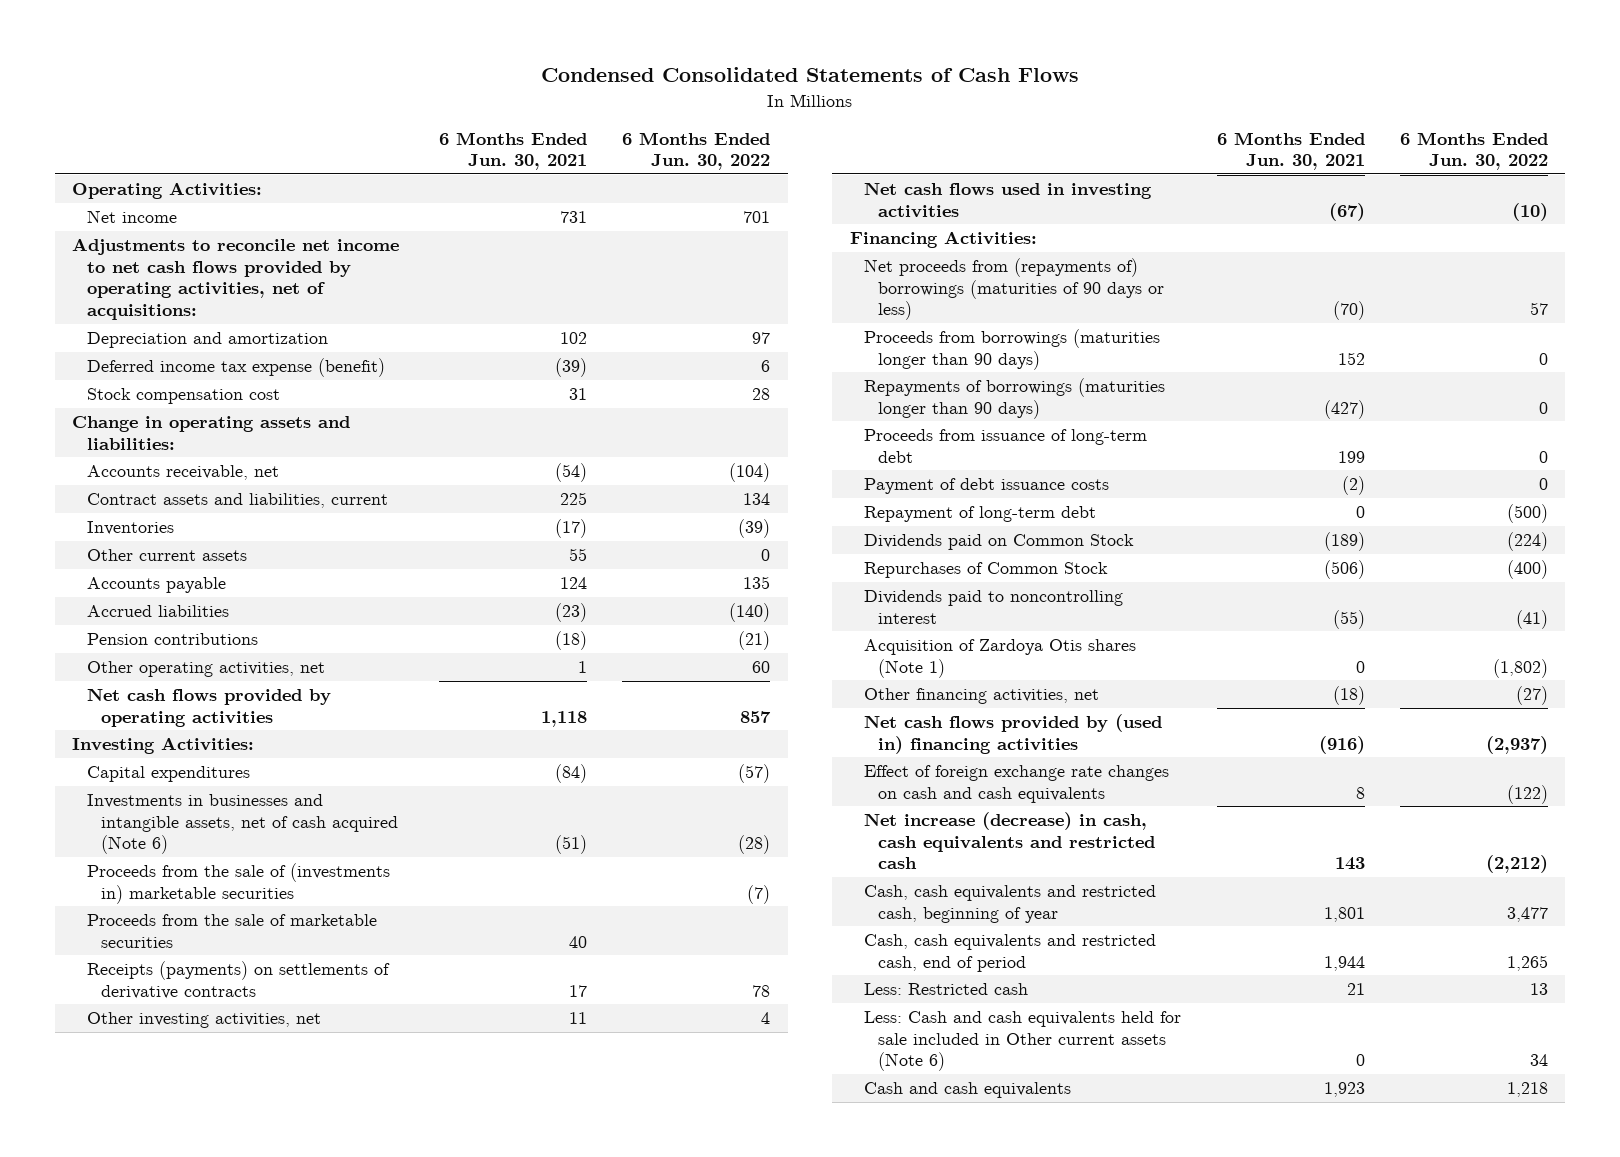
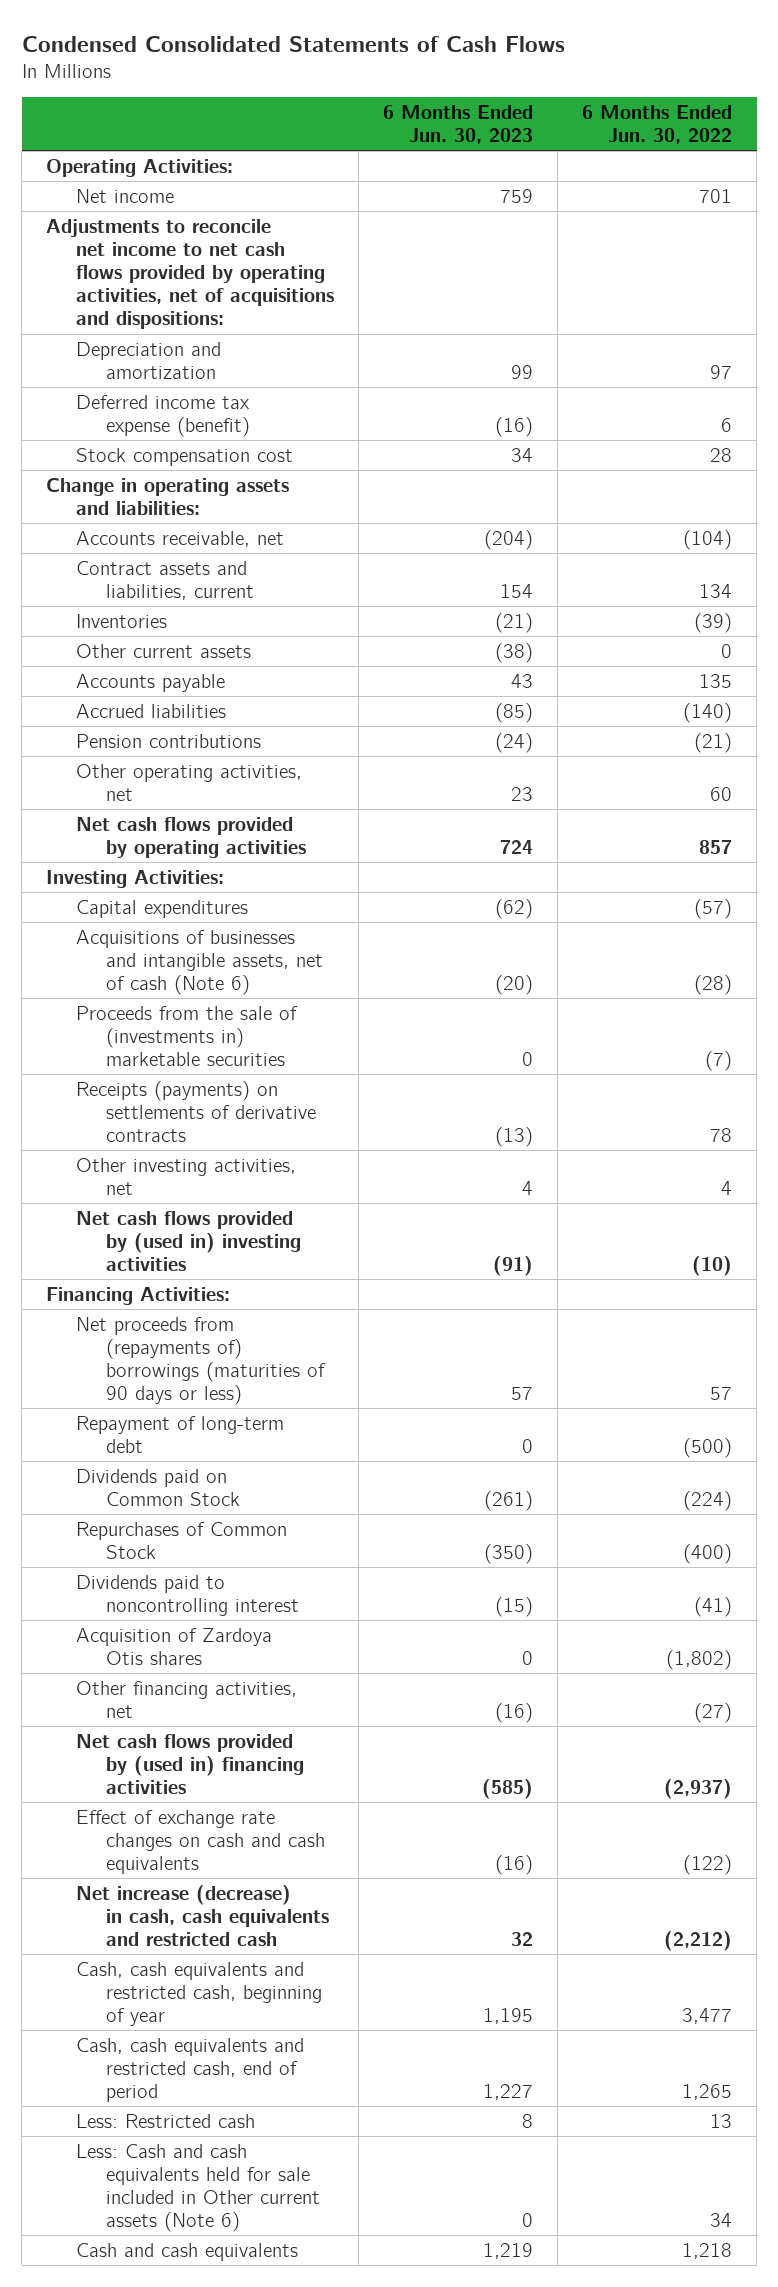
[438,131,587,171] 6 Months Ended Jun. 30, 2021 -> none
none -> [383,104,534,144] 6 Months Ended Jun. 30, 2023
[72,238,400,320] Adjustments to reconcile net income to net cash flows provided by operating activities, net of acquisitions: -> [46,218,335,330] Adjustments to reconcile net income to net cash flows provided by operating activities, net of acquisitions and dispositions:
[86,794,398,855] Investments in businesses and intangible assets, net of cash acquired (Note 6) -> [76,929,324,995] Acquisitions of businesses and intangible assets, net of cash (Note 6)
[86,914,377,948] Proceeds from the sale of marketable securities -> none
[864,182,1153,218] Net cash flows used in investing activities -> [76,1210,302,1271] Net cash flows provided by (used in) investing activities
[864,329,1161,370] Proceeds from borrowings (maturities longer than 90 days) -> none
[864,378,1166,419] Repayments of borrowings (maturities longer than 90 days) -> none
[864,429,1148,463] Proceeds from issuance of long-term debt -> none
[864,478,1110,495] Payment of debt issuance costs -> none
[864,639,1137,678] Acquisition of Zardoya Otis shares (Note 1) -> [76,1627,273,1665] Acquisition of Zardoya Otis shares
[864,765,1170,803] Effect of foreign exchange rate changes on cash and cash equivalents -> [76,1809,326,1874] Effect of exchange rate changes on cash and cash equivalents

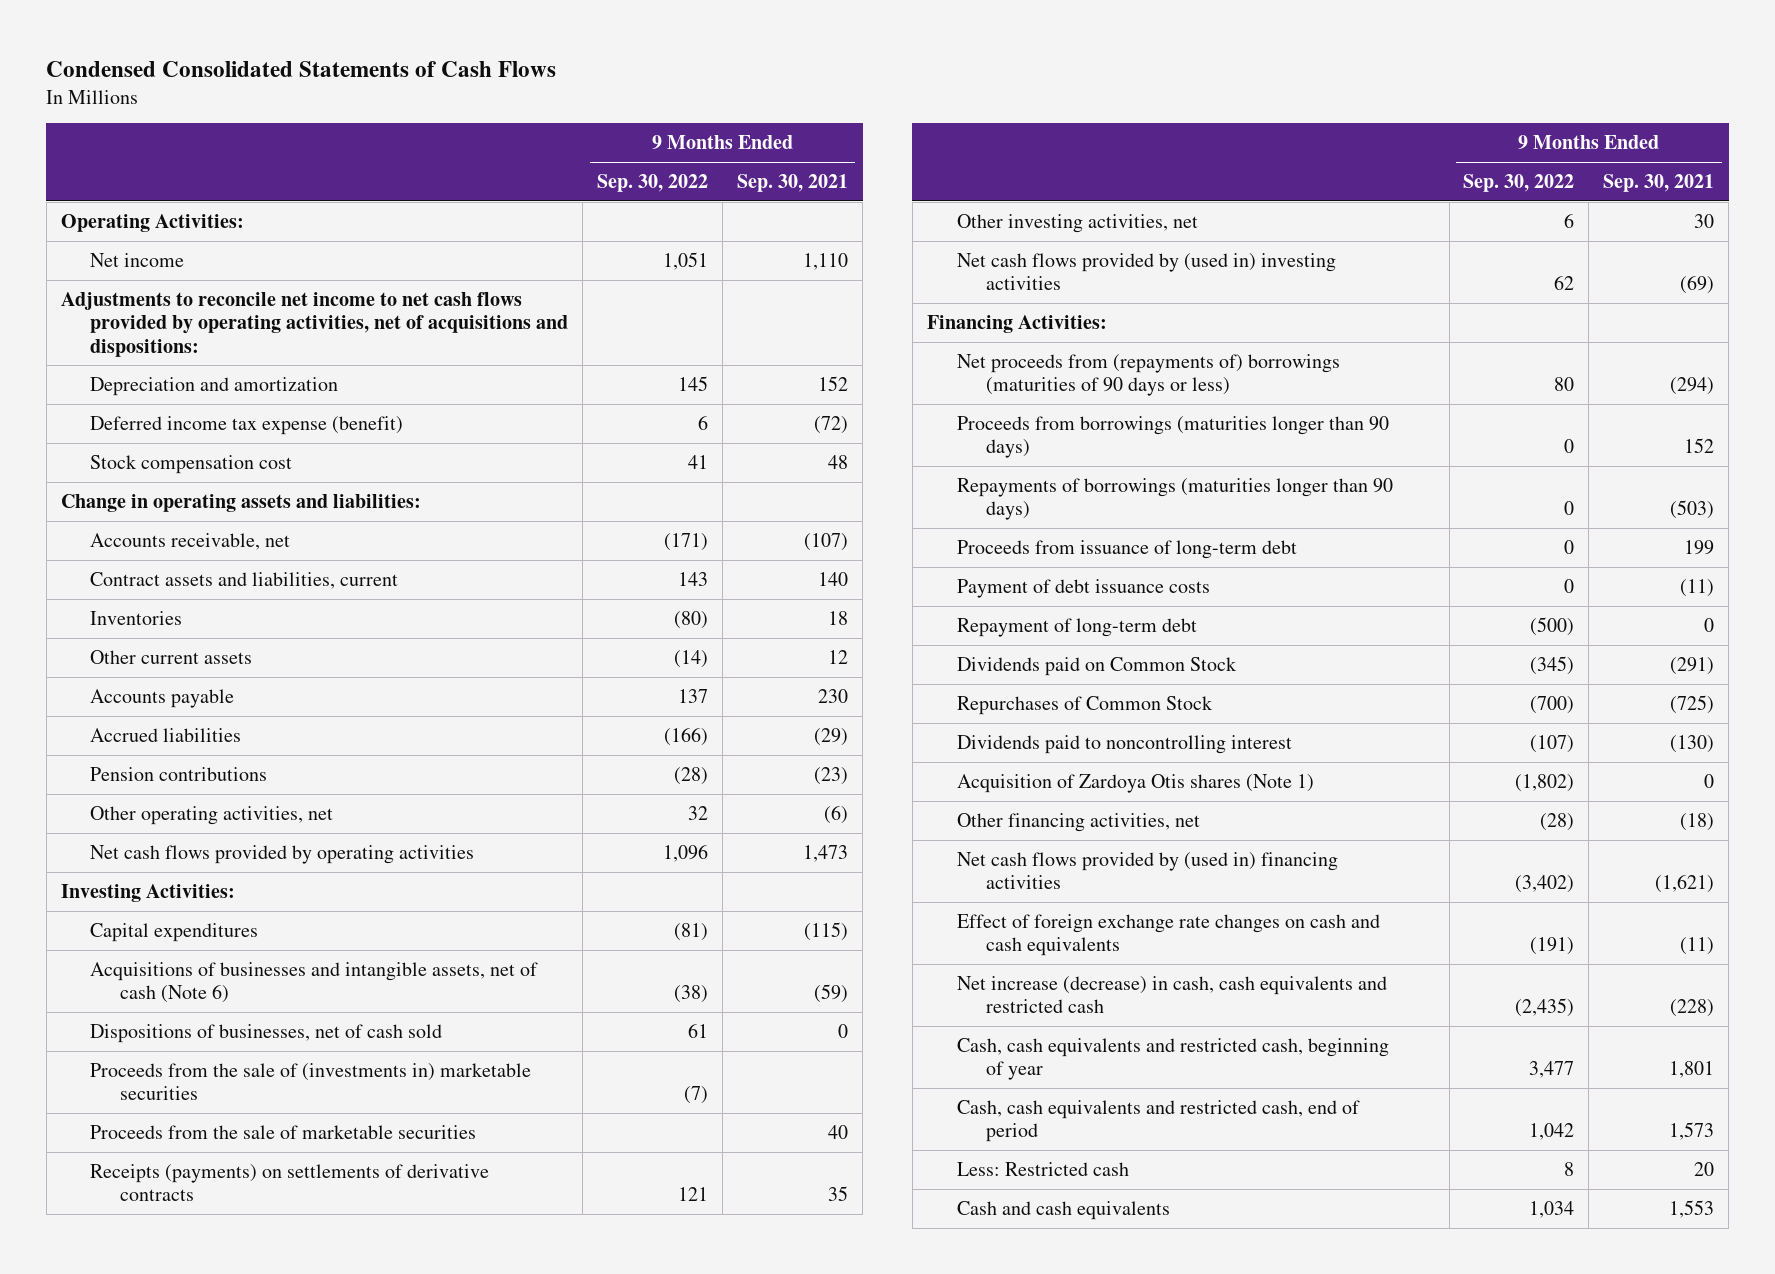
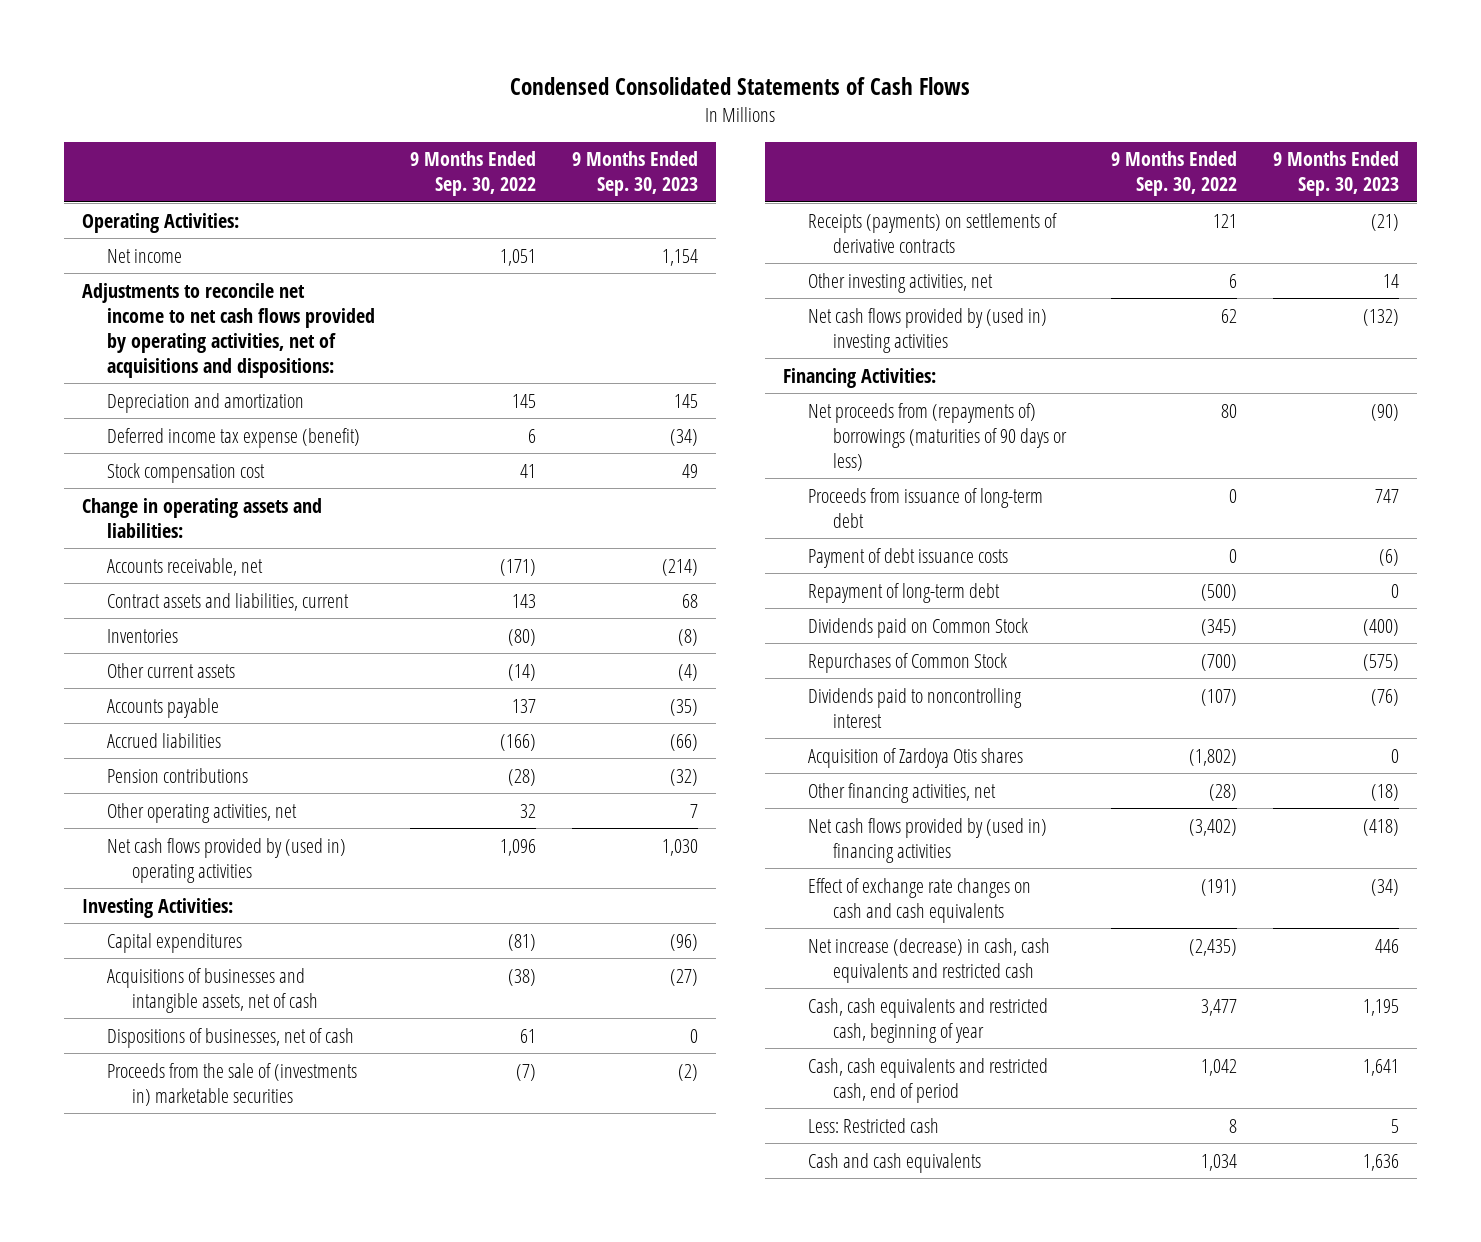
[737,173,849,192] Sep. 30, 2021 -> none
none -> [571,151,698,197] 9 Months Ended Sep. 30, 2023
[90,844,475,864] Net cash flows provided by operating activities -> [106,837,346,883] Net cash flows provided by (used in) operating activities
[90,961,539,1004] Acquisitions of businesses and intangible assets, net of cash (Note 6) -> [106,967,318,1013] Acquisitions of businesses and intangible assets, net of cash
[90,1023,443,1043] Dispositions of businesses, net of cash sold -> [106,1027,354,1048] Dispositions of businesses, net of cash
[90,1124,477,1139] Proceeds from the sale of marketable securities -> none
[956,415,1389,459] Proceeds from borrowings (maturities longer than 90 days) -> none
[956,477,1393,521] Repayments of borrowings (maturities longer than 90 days) -> none
[956,773,1314,793] Acquisition of Zardoya Otis shares (Note 1) -> [807,747,1023,768] Acquisition of Zardoya Otis shares
[956,913,1380,957] Effect of foreign exchange rate changes on cash and cash equivalents -> [807,877,1031,923] Effect of exchange rate changes on cash and cash equivalents

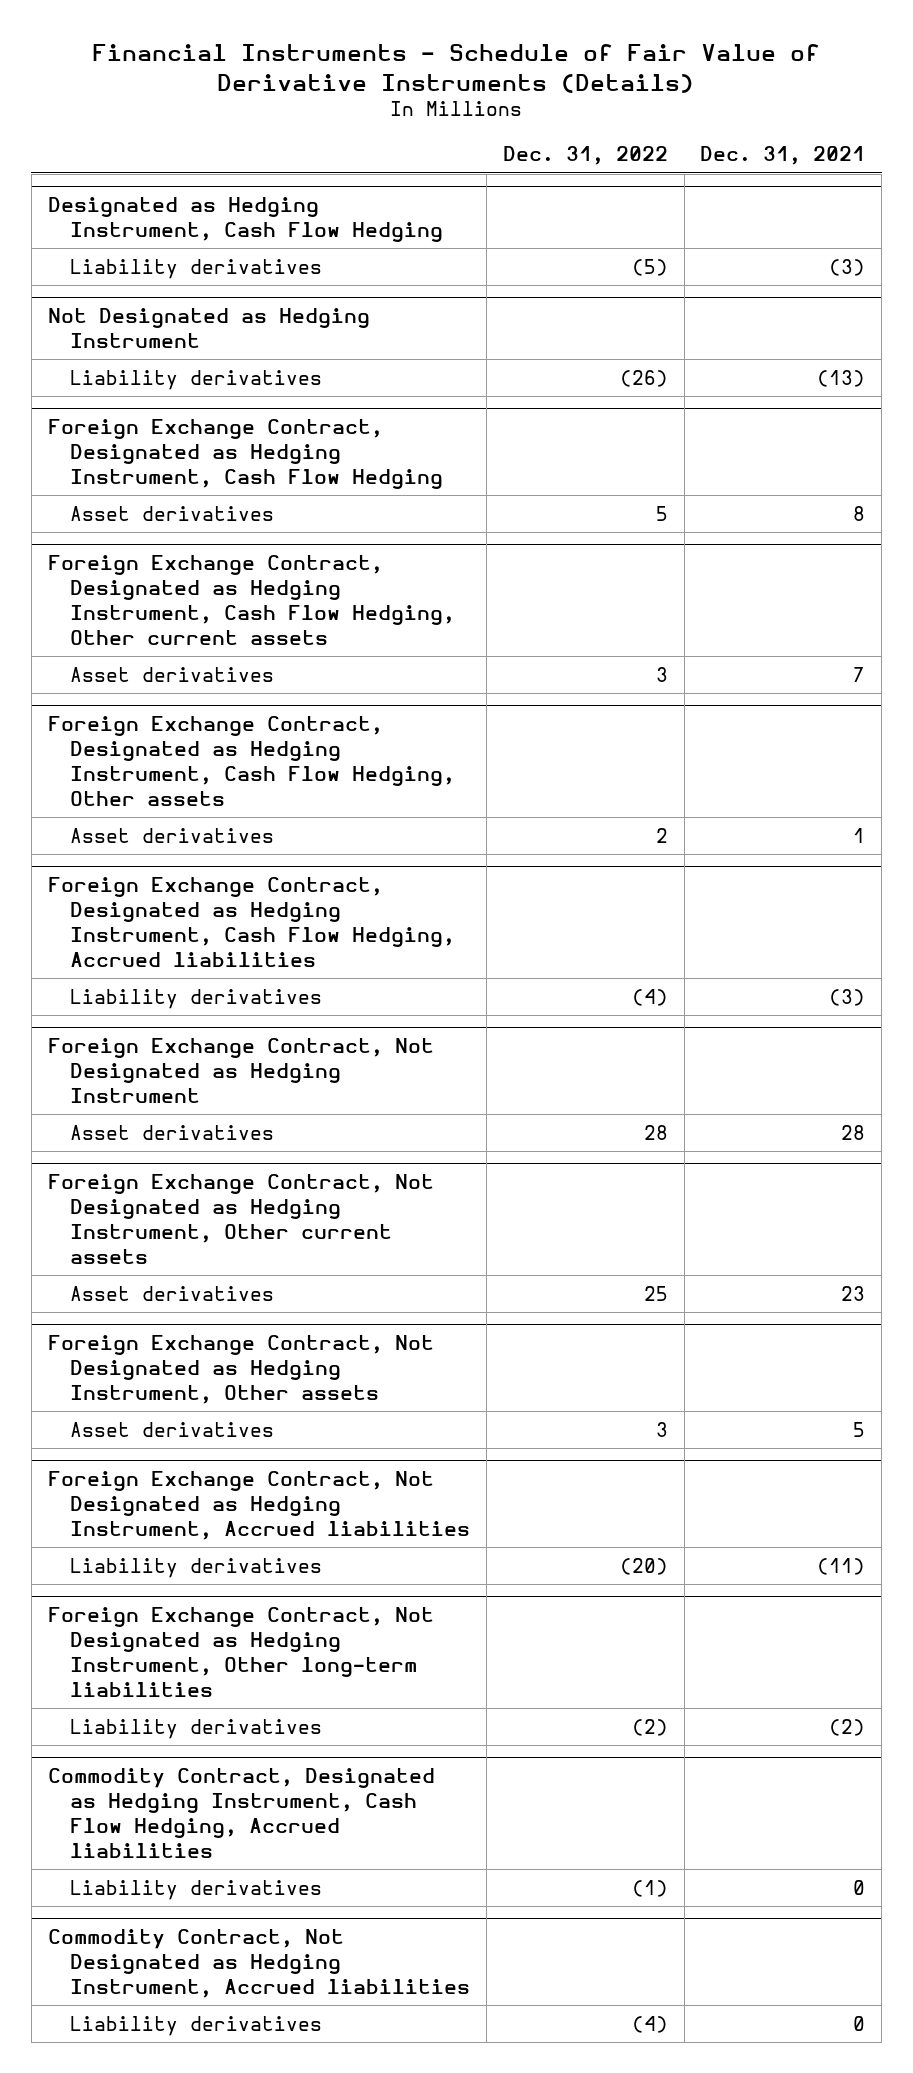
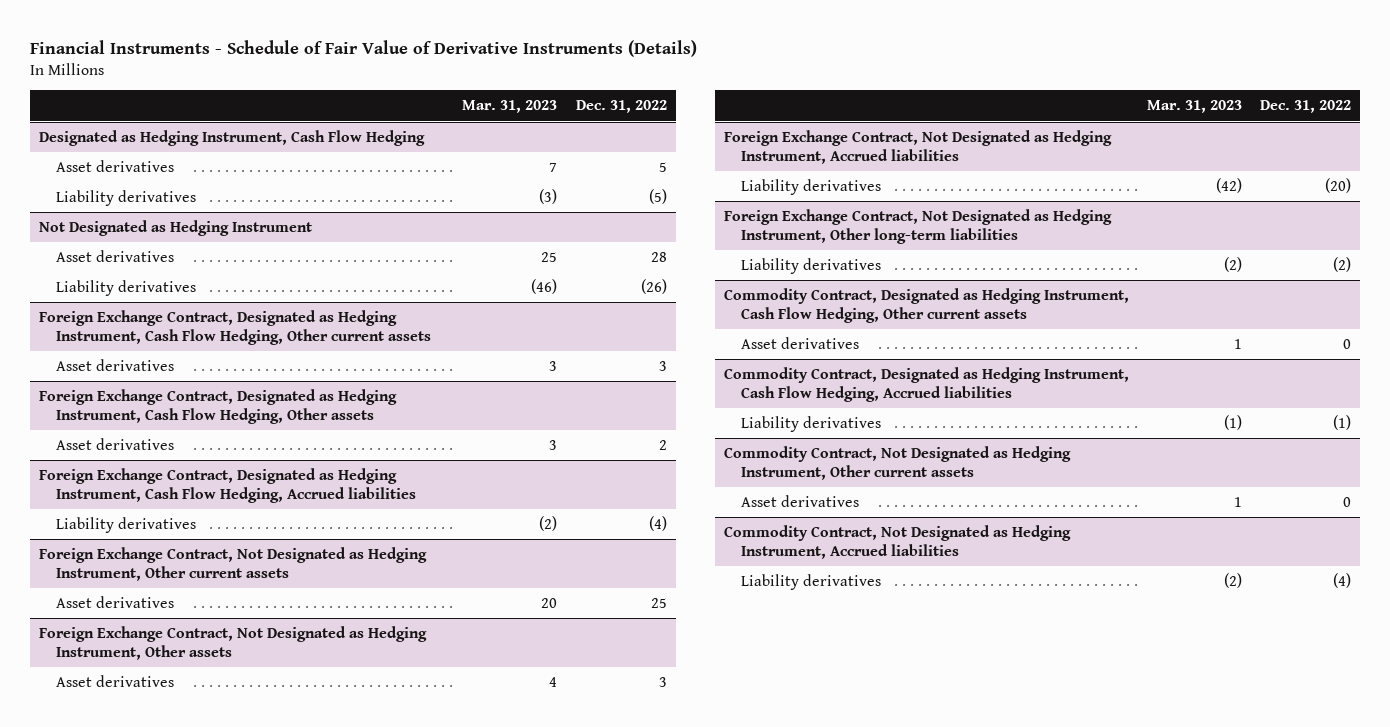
[700,146,866,166] Dec. 31, 2021 -> none
none -> [462,100,558,114] Mar. 31, 2023
none -> [55,159,174,172] Asset derivatives
none -> [55,249,174,262] Asset derivatives
[47,419,444,489] Foreign Exchange Contract, Designated as Hedging Instrument, Cash Flow Hedging -> none
[70,505,275,521] Asset derivatives -> none
[47,1038,434,1103] Foreign Exchange Contract, Not Designated as Hedging Instrument -> none
[70,1124,275,1140] Asset derivatives -> none
none -> [723,287,1129,323] Commodity Contract, Designated as Hedging Instrument, Cash Flow Hedging, Other current assets
none -> [740,336,859,349] Asset derivatives
none -> [723,445,1071,480] Commodity Contract, Not Designated as Hedging Instrument, Other current assets
none -> [740,494,859,507] Asset derivatives

